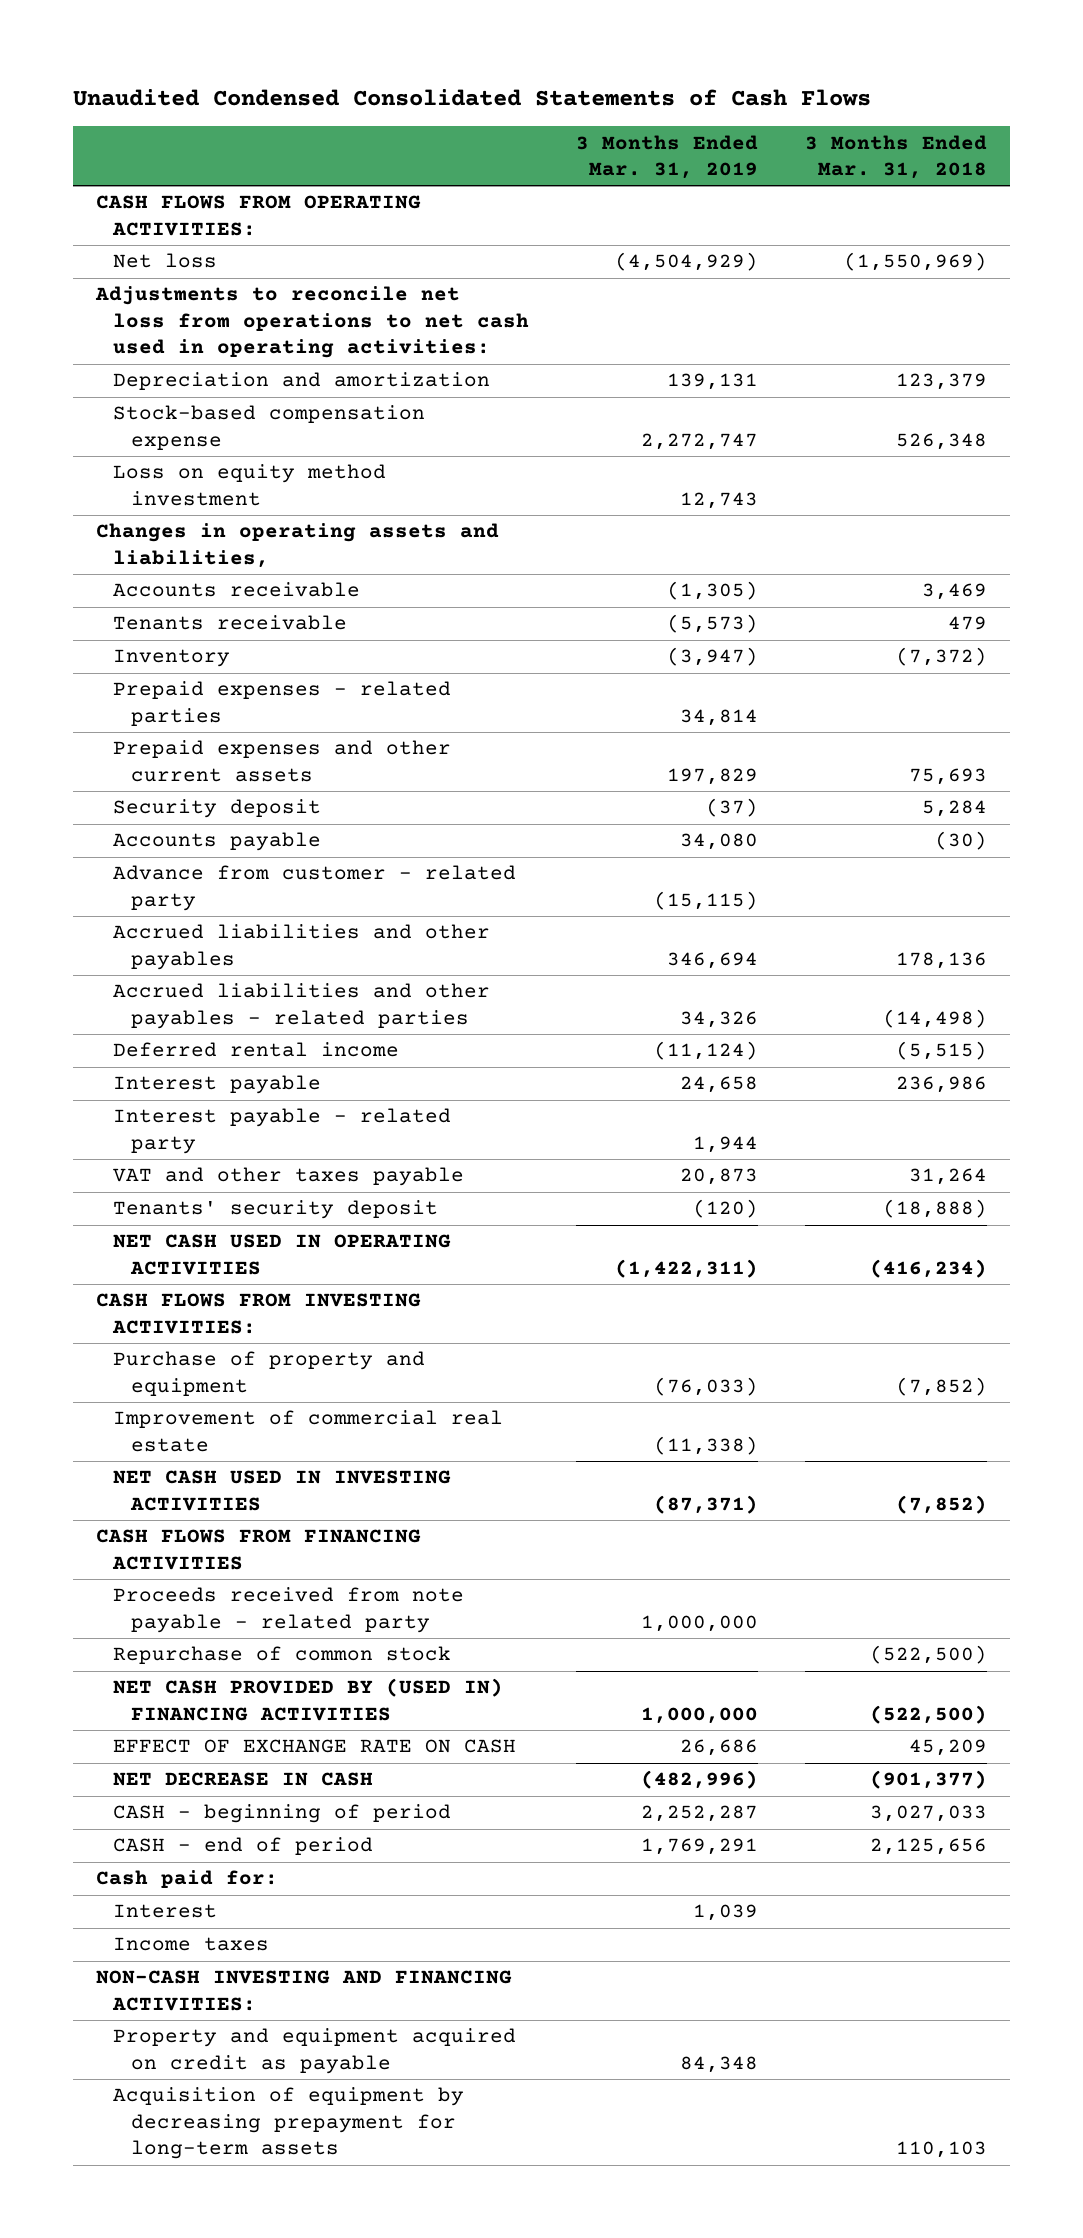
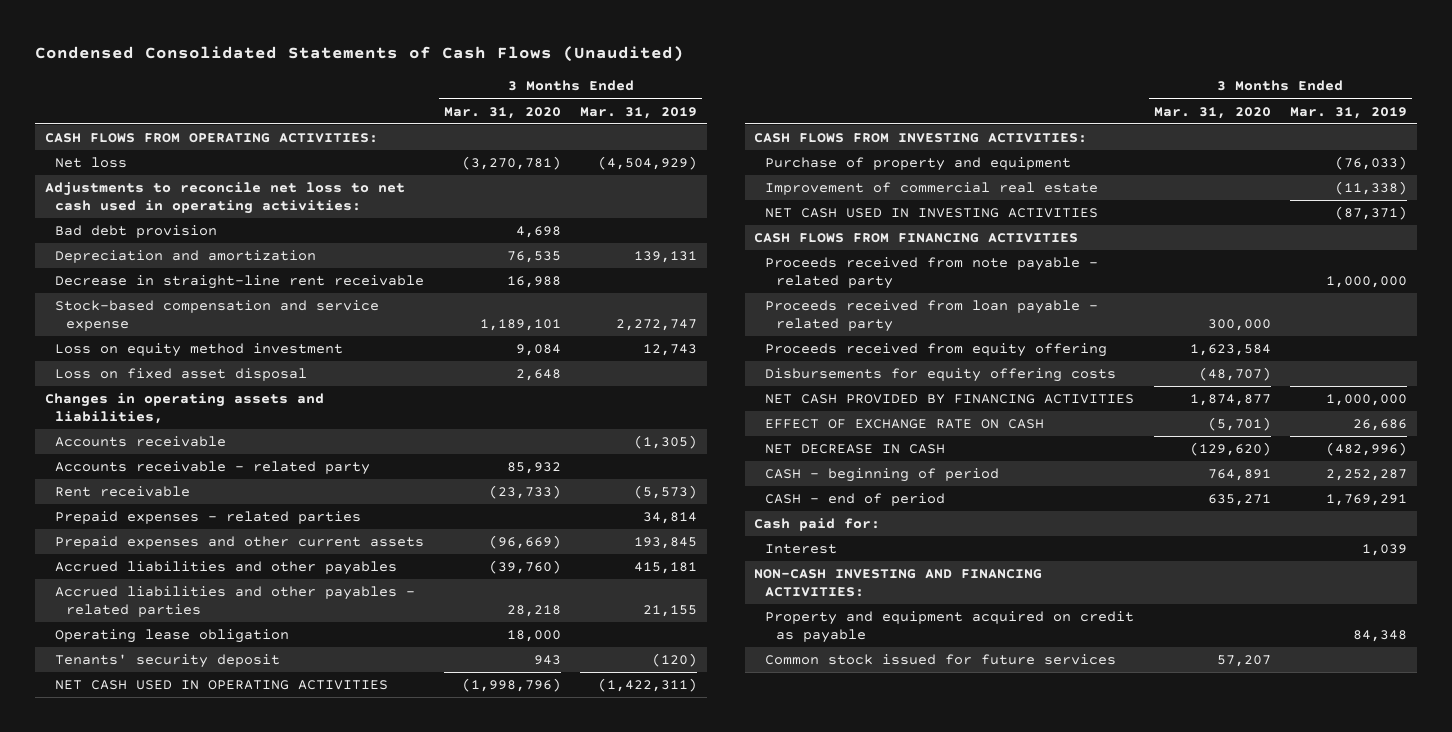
[72,89,871,107] Unaudited Condensed Consolidated Statements of Cash Flows -> [35,46,685,63] Condensed Consolidated Statements of Cash Flows (Unaudited)
[804,134,987,180] 3 Months Ended Mar. 31, 2018 -> none
none -> [443,106,561,119] Mar. 31, 2020
[94,286,530,359] Adjustments to reconcile net loss from operations to net cash used in operating activities: -> [44,182,405,215] Adjustments to reconcile net loss to net cash used in operating activities:
none -> [55,225,218,239] Bad debt provision
none -> [55,275,425,290] Decrease in straight-line rent receivable
[113,405,426,450] Stock-based compensation expense -> [55,300,380,332] Stock-based compensation and service expense
none -> [55,368,308,382] Loss on fixed asset disposal
[113,649,231,668] Inventory -> none
none -> [55,461,371,476] Accounts receivable - related party
[113,615,348,631] Tenants receivable -> [55,486,191,498] Rent receivable
[113,799,322,819] Security deposit -> none
[113,832,322,852] Accounts payable -> none
[113,865,517,911] Advance from customer - related party -> none
[113,1042,400,1058] Deferred rental income -> none
[113,1075,322,1095] Interest payable -> none
[113,1108,452,1154] Interest payable - related party -> none
[113,1167,465,1187] VAT and other taxes payable -> none
[667,767,759,785] 197,829 -> [634,537,698,550] 193,845
[667,951,759,969] 346,694 -> [634,562,698,575] 415,181
[680,1010,759,1028] 34,326 -> [643,605,698,618] 21,155
none -> [55,629,290,644] Operating lease obligation
[113,1646,452,1665] Repurchase of common stock -> none
none -> [765,300,1099,333] Proceeds received from loan payable - related party
none -> [765,343,1108,358] Proceeds received from equity offering
none -> [765,368,1117,383] Disbursements for equity offering costs
[113,1678,504,1721] NET CASH PROVIDED BY (USED IN) FINANCING ACTIVITIES -> [765,394,1135,405] NET CASH PROVIDED BY FINANCING ACTIVITIES
[113,1937,270,1952] Income taxes -> none
[113,2087,465,2160] Acquisition of equipment by decreasing prepayment for long-term assets -> none
none -> [765,654,1117,666] Common stock issued for future services

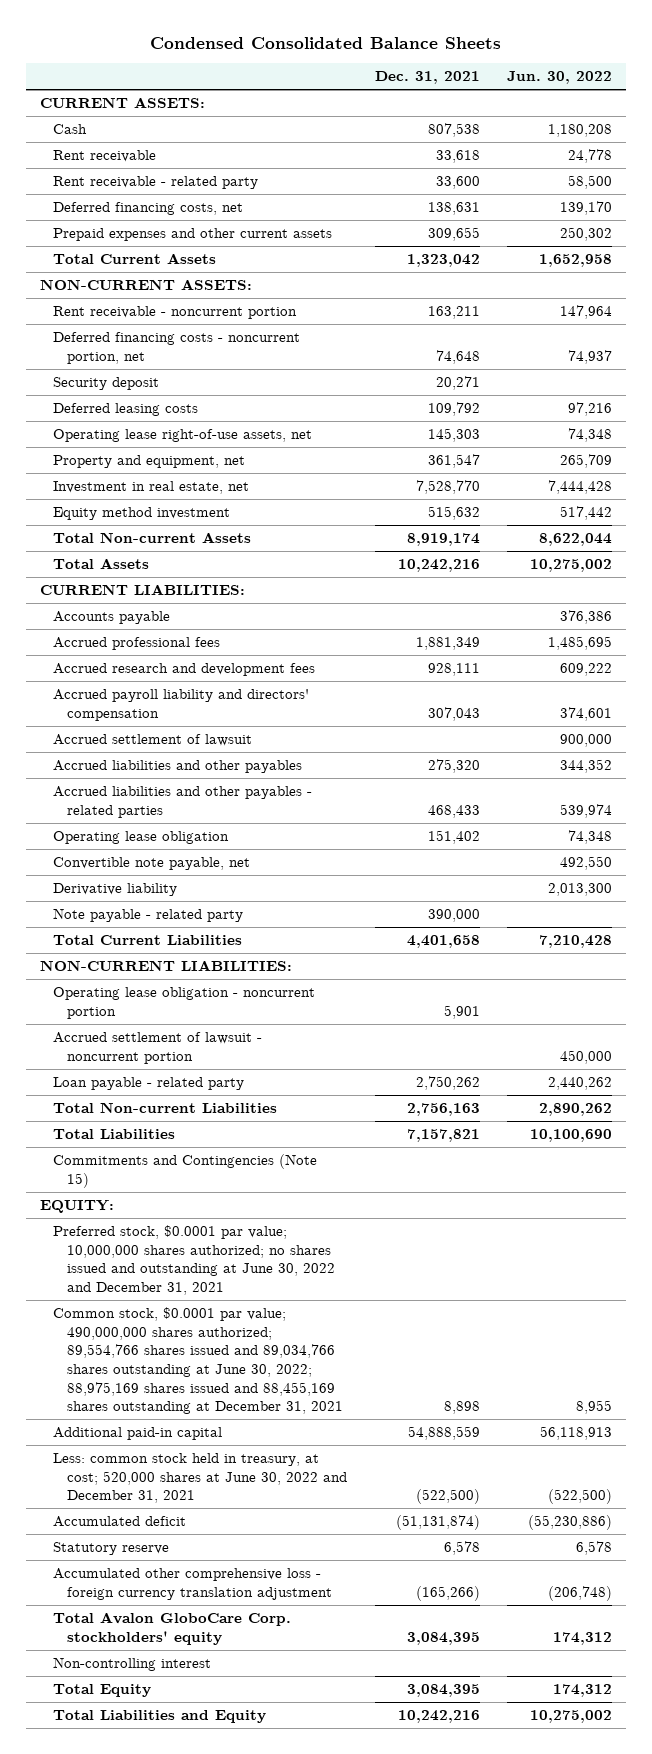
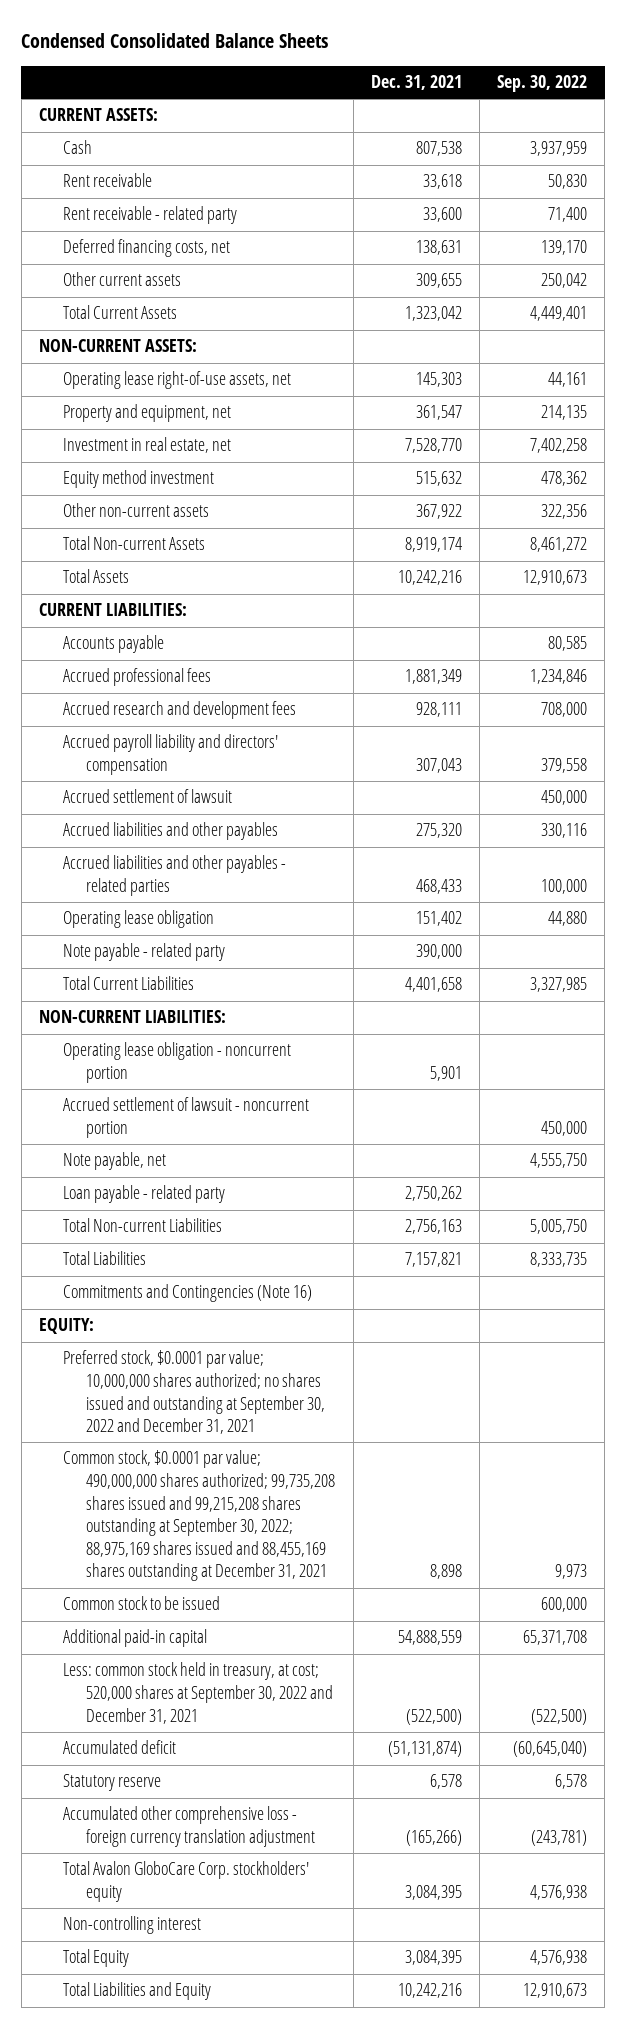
[507,71,613,85] Jun. 30, 2022 -> none
none -> [497,75,588,93] Sep. 30, 2022
[53,227,333,241] Prepaid expenses and other current assets -> [62,272,181,287] Other current assets
[53,305,298,319] Rent receivable - noncurrent portion -> none
[53,331,301,364] Deferred financing costs - noncurrent portion, net -> none
[53,376,160,390] Security deposit -> none
[53,402,199,416] Deferred leasing costs -> none
none -> [62,503,209,518] Other non-current assets
[53,856,251,870] Convertible note payable, net -> none
[53,882,178,896] Derivative liability -> none
none -> [62,1152,166,1171] Note payable, net
[53,1153,318,1188] Commitments and Contingencies (Note 15) -> [62,1284,312,1303] Commitments and Contingencies (Note 16)
[53,1224,335,1296] Preferred stock, $0.0001 par value; 10,000,000 shares authorized; no shares issued and outstanding at June 30, 2022 and December 31, 2021 -> [62,1350,326,1435] Preferred stock, $0.0001 par value; 10,000,000 shares authorized; no shares issued and outstanding at September 30, 2022 and December 31, 2021
[53,1306,343,1415] Common stock, $0.0001 par value; 490,000,000 shares authorized; 89,554,766 shares issued and 89,034,766 shares outstanding at June 30, 2022; 88,975,169 shares issued and 88,455,169 shares outstanding at December 31, 2021 -> [62,1450,336,1582] Common stock, $0.0001 par value; 490,000,000 shares authorized; 99,735,208 shares issued and 99,215,208 shares outstanding at September 30, 2022; 88,975,169 shares issued and 88,455,169 shares outstanding at December 31, 2021
none -> [62,1596,220,1611] Common stock to be issued
[53,1452,347,1504] Less: common stock held in treasury, at cost; 520,000 shares at June 30, 2022 and December 31, 2021 -> [62,1662,334,1724] Less: common stock held in treasury, at cost; 520,000 shares at September 30, 2022 and December 31, 2021

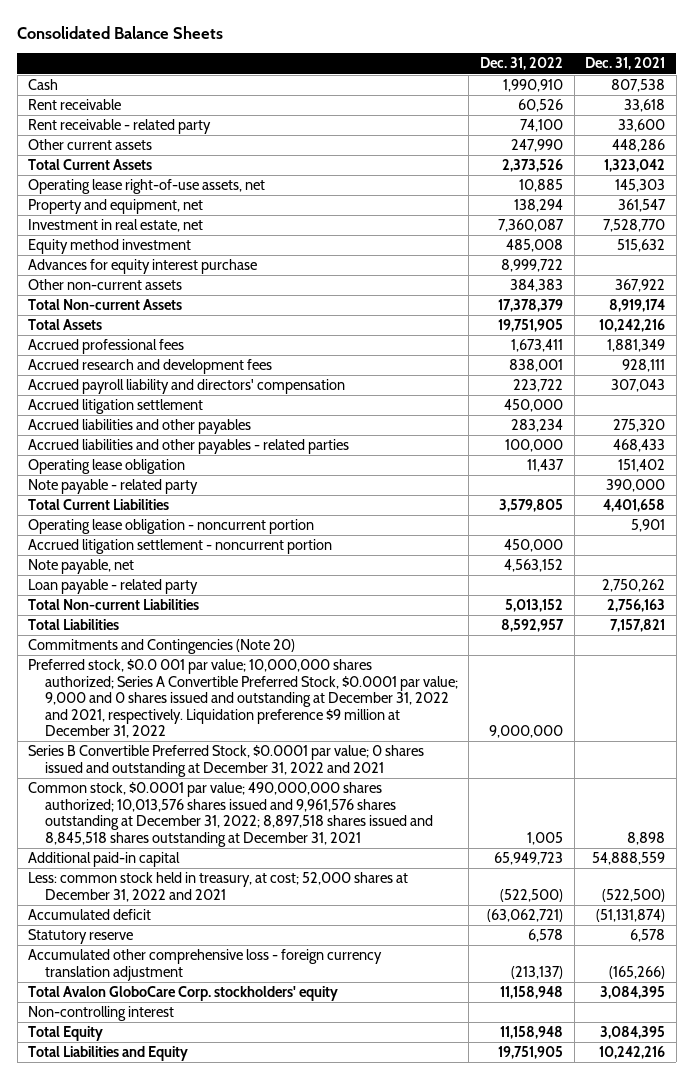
[21,33,329,49] Condensed Consolidated Balance Sheets -> [17,26,224,40] Consolidated Balance Sheets
[497,75,588,93] Sep. 30, 2022 -> none
none -> [479,57,563,71] Dec. 31, 2022
[39,108,159,122] CURRENT ASSETS: -> none
[62,239,230,258] Deferred financing costs, net -> none
[415,273,462,289] 309,655 -> [612,139,666,153] 448,286
[39,339,198,353] NON-CURRENT ASSETS: -> none
none -> [28,259,258,275] Advances for equity interest purchase
[39,603,188,617] CURRENT LIABILITIES: -> none
[62,635,164,654] Accounts payable -> none
[62,789,232,804] Accrued settlement of lawsuit -> [28,399,204,415] Accrued litigation settlement
[39,1010,227,1024] NON-CURRENT LIABILITIES: -> none
[62,1097,309,1139] Accrued settlement of lawsuit - noncurrent portion -> [28,539,333,555] Accrued litigation settlement - noncurrent portion
[39,1318,95,1335] EQUITY: -> none
[62,1596,220,1611] Common stock to be issued -> none
[62,1284,312,1303] Commitments and Contingencies (Note 16) -> [28,639,296,655] Commitments and Contingencies (Note 20)
[62,1350,326,1435] Preferred stock, $0.0001 par value; 10,000,000 shares authorized; no shares issued and outstanding at September 30, 2022 and December 31, 2021 -> [28,659,458,739] Preferred stock, $0.0 001 par value; 10,000,000 shares authorized; Series A Convertible Preferred Stock, $0.0001 par value; 9,000 and 0 shares issued and outstanding at December 31, 2022 and 2021, respectively. Liquidation preference $9 million at December 31, 2022
none -> [28,745,425,777] Series B Convertible Preferred Stock, $0.0001 par value; 0 shares issued and outstanding at December 31, 2022 and 2021
[62,1450,336,1582] Common stock, $0.0001 par value; 490,000,000 shares authorized; 99,735,208 shares issued and 99,215,208 shares outstanding at September 30, 2022; 88,975,169 shares issued and 88,455,169 shares outstanding at December 31, 2021 -> [28,782,433,847] Common stock, $0.0001 par value; 490,000,000 shares authorized; 10,013,576 shares issued and 9,961,576 shares outstanding at December 31, 2022; 8,897,518 shares issued and 8,845,518 shares outstanding at December 31, 2021
[62,1662,334,1724] Less: common stock held in treasury, at cost; 520,000 shares at September 30, 2022 and December 31, 2021 -> [28,872,409,902] Less: common stock held in treasury, at cost; 52,000 shares at December 31, 2022 and 2021

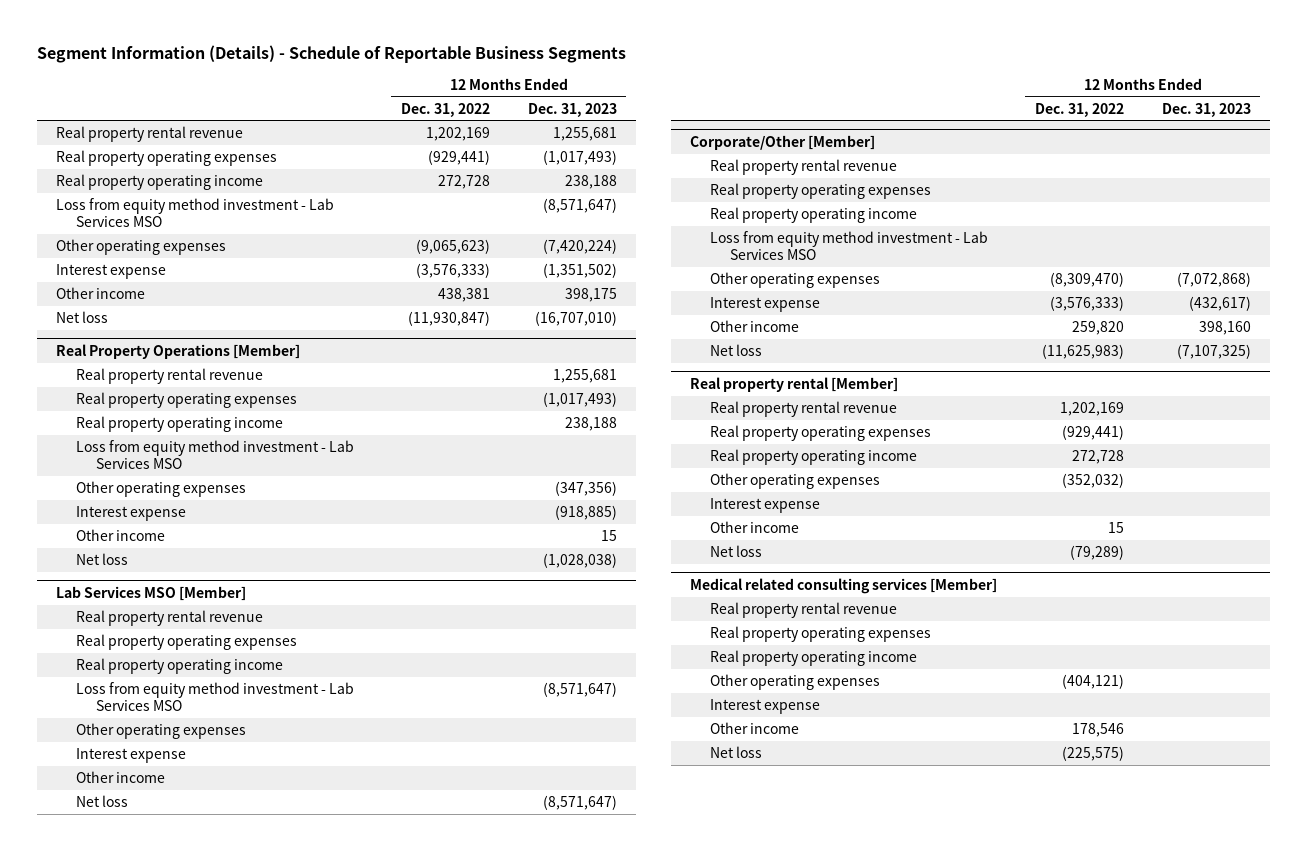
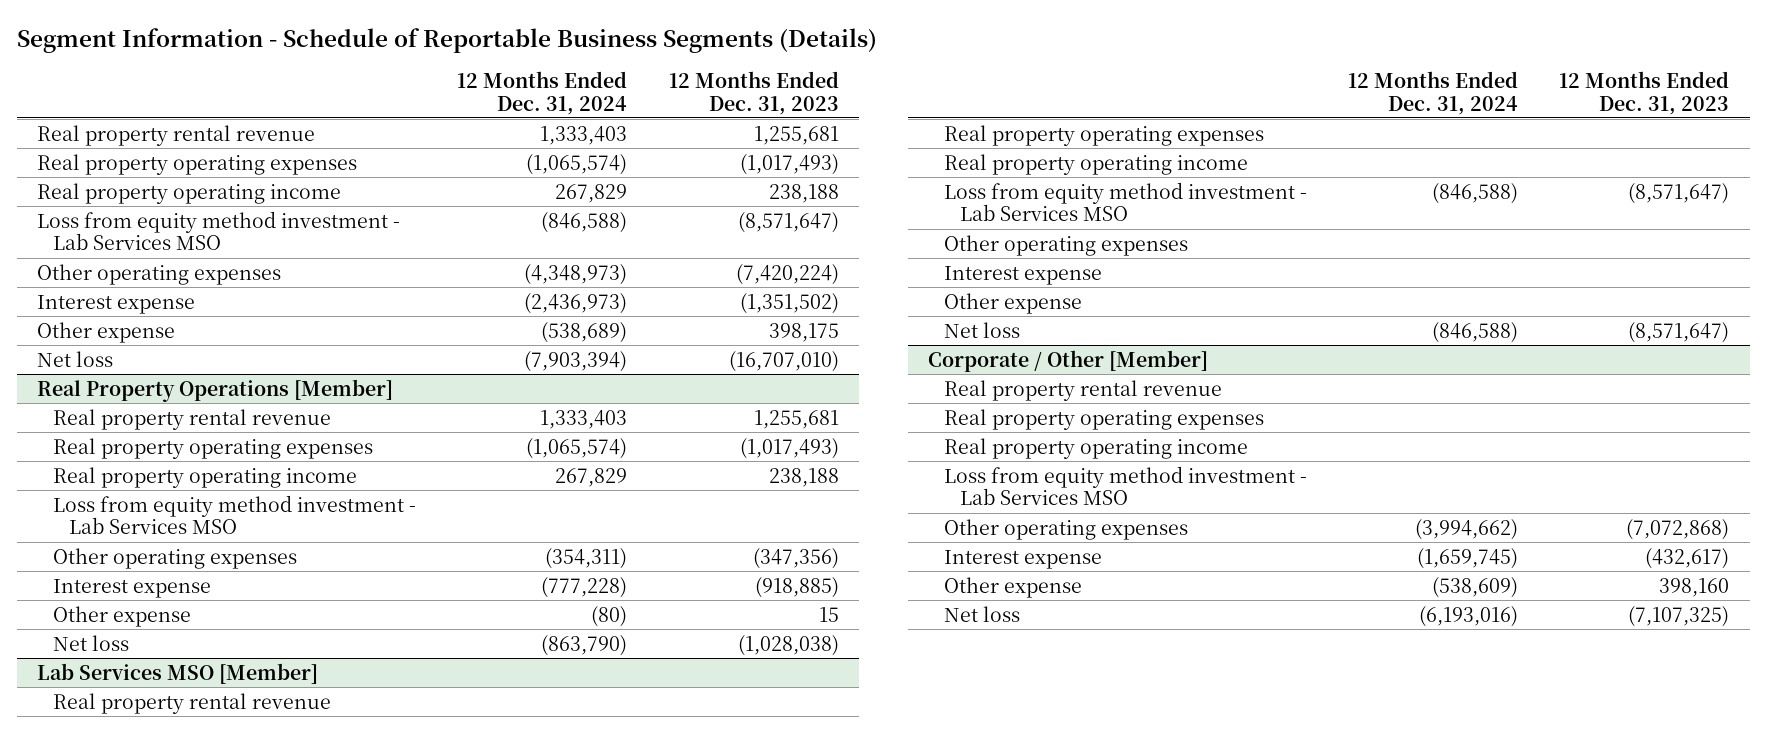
[36,44,626,63] Segment Information (Details) - Schedule of Reportable Business Segments -> [16,27,877,53] Segment Information - Schedule of Reportable Business Segments (Details)
[400,102,490,117] Dec. 31, 2022 -> none
none -> [457,71,628,115] 12 Months Ended Dec. 31, 2024
[55,287,145,300] Other income -> [37,321,176,343] Other expense
[75,529,165,542] Other income -> [53,605,192,627] Other expense
[75,771,165,784] Other income -> [943,292,1082,314] Other expense
[689,134,875,150] Corporate/Other [Member] -> [928,349,1209,372] Corporate / Other [Member]
[709,320,799,333] Other income -> [943,576,1082,598] Other expense
[689,376,898,392] Real property rental [Member] -> none
[709,401,897,418] Real property rental revenue -> none
[709,425,931,442] Real property operating expenses -> none
[709,449,917,466] Real property operating income -> none
[709,473,880,490] Other operating expenses -> none
[709,498,820,514] Interest expense -> none
[709,521,799,534] Other income -> none
[709,545,762,558] Net loss -> none
[689,577,997,594] Medical related consulting services [Member] -> none
[709,602,897,619] Real property rental revenue -> none
[709,626,931,643] Real property operating expenses -> none
[709,650,917,667] Real property operating income -> none
[709,674,880,691] Other operating expenses -> none
[709,699,820,715] Interest expense -> none
[709,722,799,735] Other income -> none
[709,746,762,759] Net loss -> none

